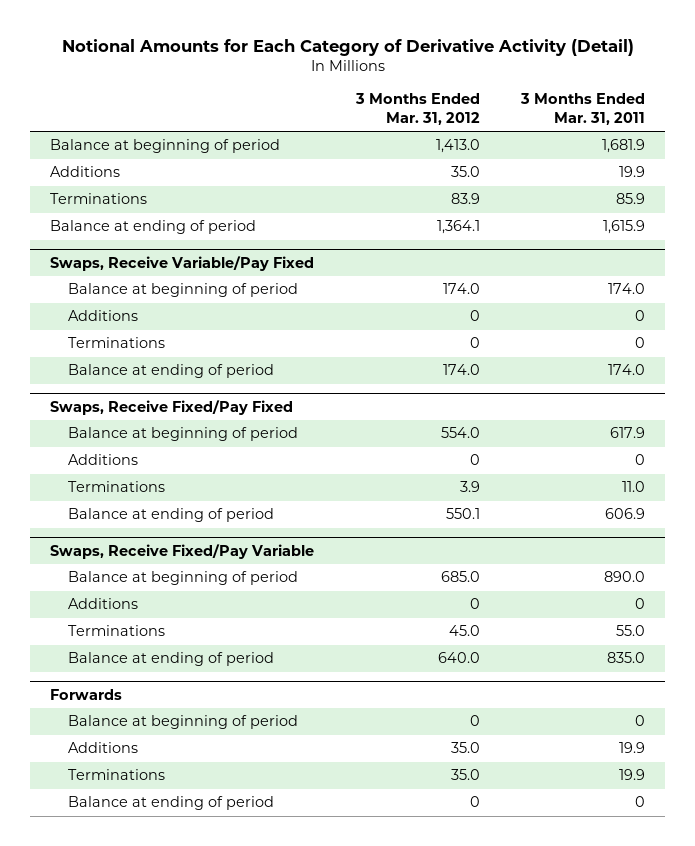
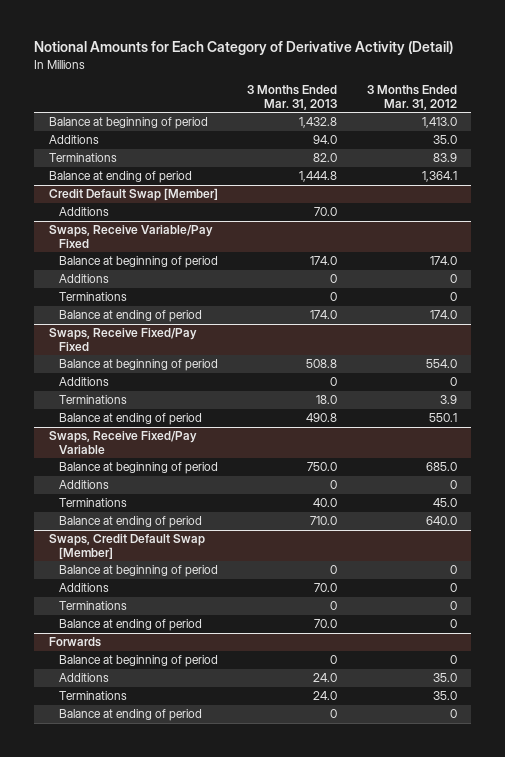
[519,93,645,125] 3 Months Ended Mar. 31, 2011 -> none
none -> [247,84,338,110] 3 Months Ended Mar. 31, 2013
none -> [48,188,218,202] Credit Default Swap [Member]
none -> [58,207,109,217] Additions
none -> [48,534,205,560] Swaps, Credit Default Swap [Member]
none -> [58,565,218,578] Balance at beginning of period
none -> [58,583,109,593] Additions
none -> [58,601,127,611] Terminations
none -> [58,619,202,632] Balance at ending of period

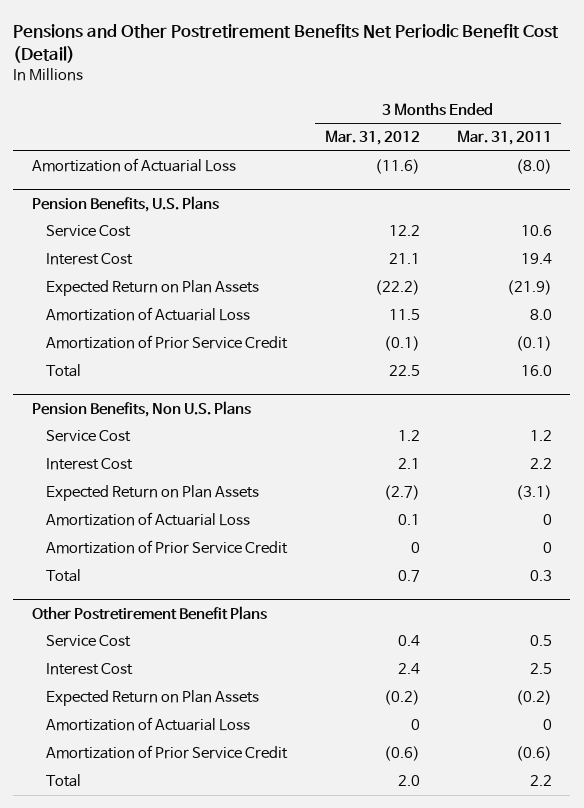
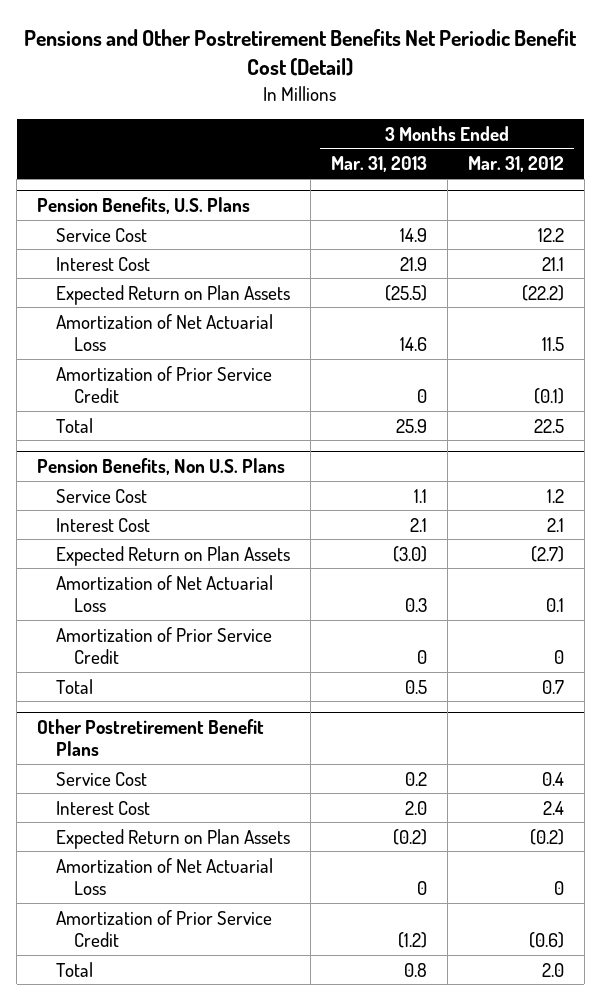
[456,130,552,146] Mar. 31, 2011 -> none
none -> [330,156,427,173] Mar. 31, 2013
[32,158,237,173] Amortization of Actuarial Loss -> none
[46,307,251,322] Amortization of Actuarial Loss -> [55,313,273,352] Amortization of Net Actuarial Loss
[46,512,251,527] Amortization of Actuarial Loss -> [55,574,273,613] Amortization of Net Actuarial Loss
[46,717,251,732] Amortization of Actuarial Loss -> [55,857,273,896] Amortization of Net Actuarial Loss

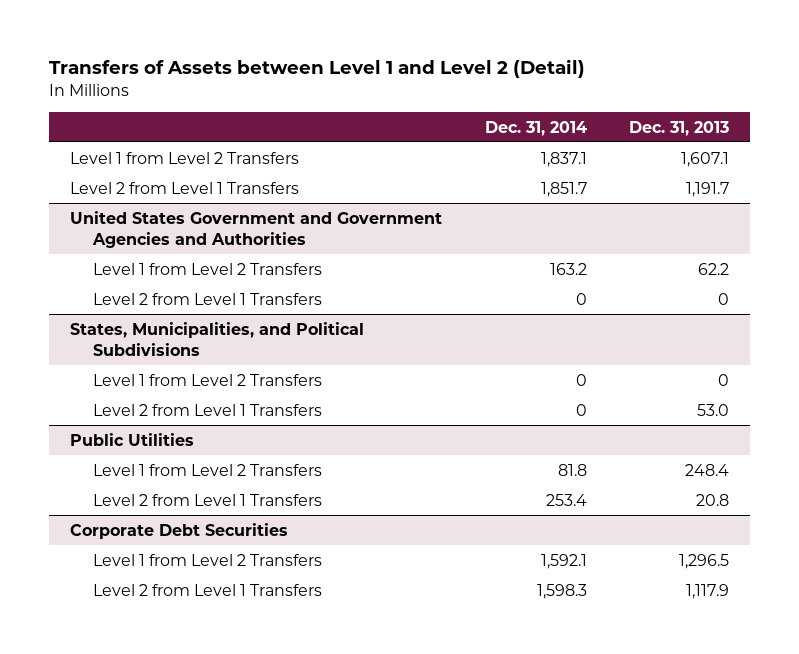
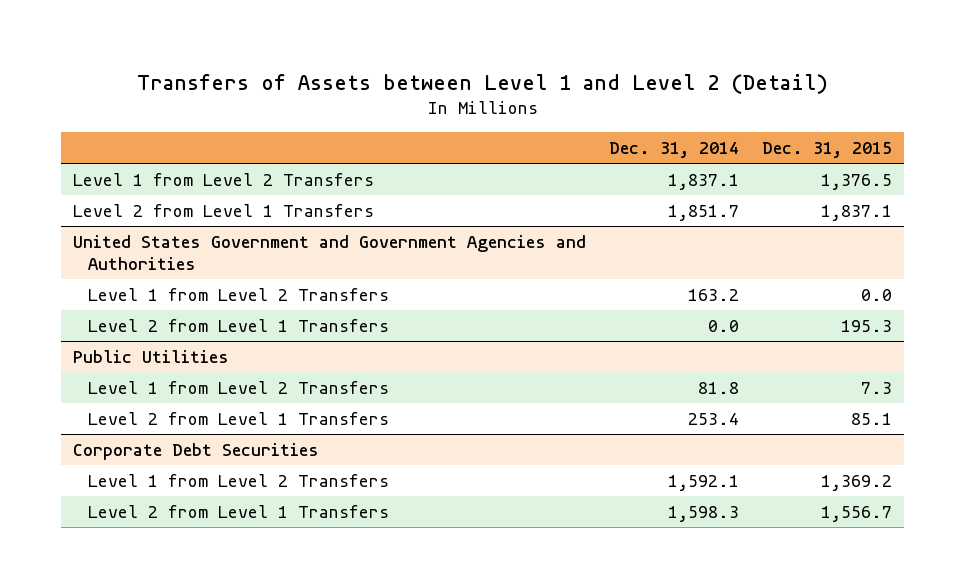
[628,120,729,136] Dec. 31, 2013 -> none
none -> [762,142,893,159] Dec. 31, 2015
[70,321,365,356] States, Municipalities, and Political Subdivisions -> none
[92,373,322,386] Level 1 from Level 2 Transfers -> none
[92,403,322,416] Level 2 from Level 1 Transfers -> none
[575,292,587,305] 0 -> [708,319,740,332] 0.0

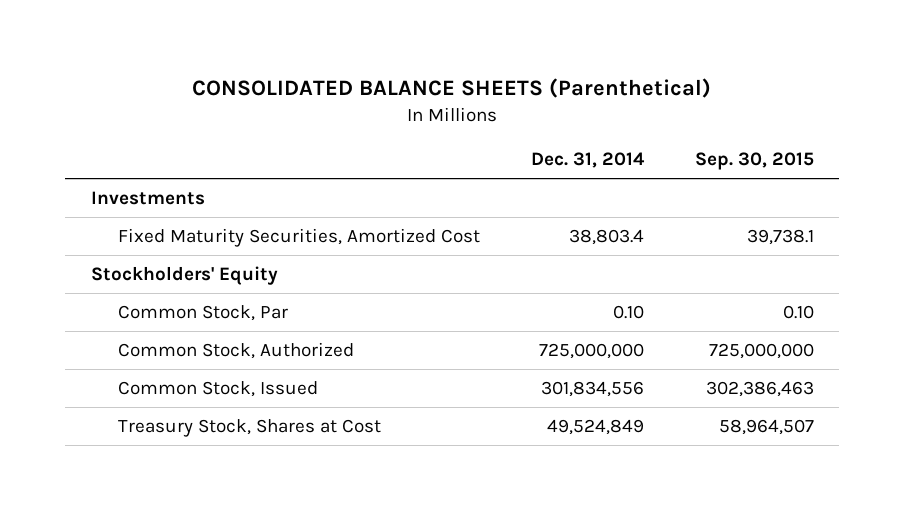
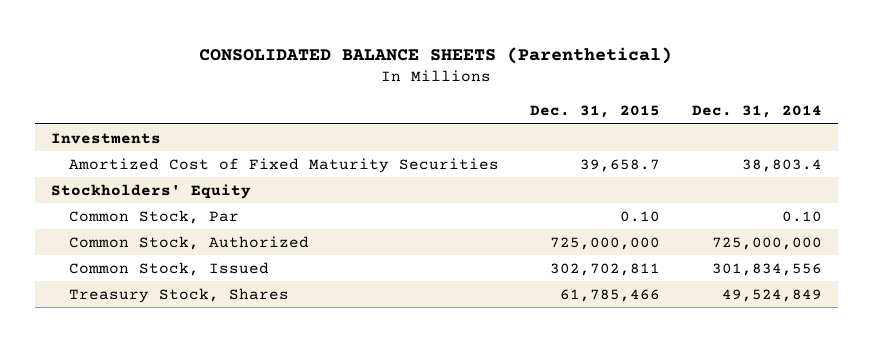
[694,152,814,171] Sep. 30, 2015 -> none
none -> [530,105,661,119] Dec. 31, 2015
[117,228,480,248] Fixed Maturity Securities, Amortized Cost -> [68,157,499,173] Amortized Cost of Fixed Maturity Securities
[117,419,381,438] Treasury Stock, Shares at Cost -> [68,287,289,303] Treasury Stock, Shares

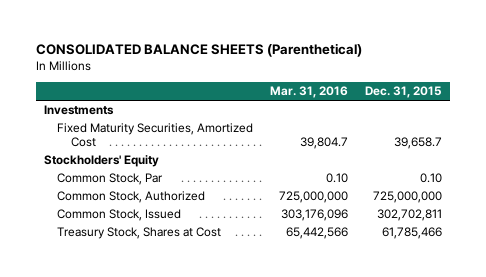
[691,105,822,119] Dec. 31, 2014 -> none
none -> [270,86,349,99] Mar. 31, 2016
[68,157,499,173] Amortized Cost of Fixed Maturity Securities -> [57,123,254,148] Fixed Maturity Securities, Amortized Cost
[68,287,289,303] Treasury Stock, Shares -> [57,227,222,240] Treasury Stock, Shares at Cost

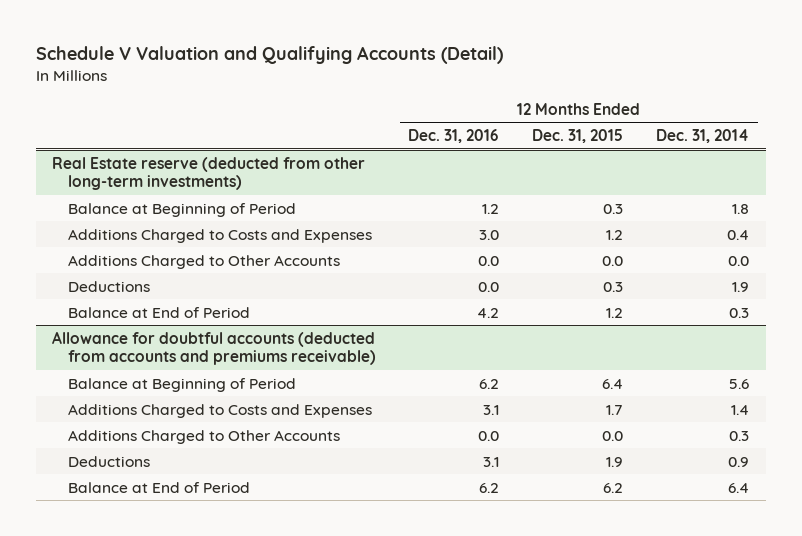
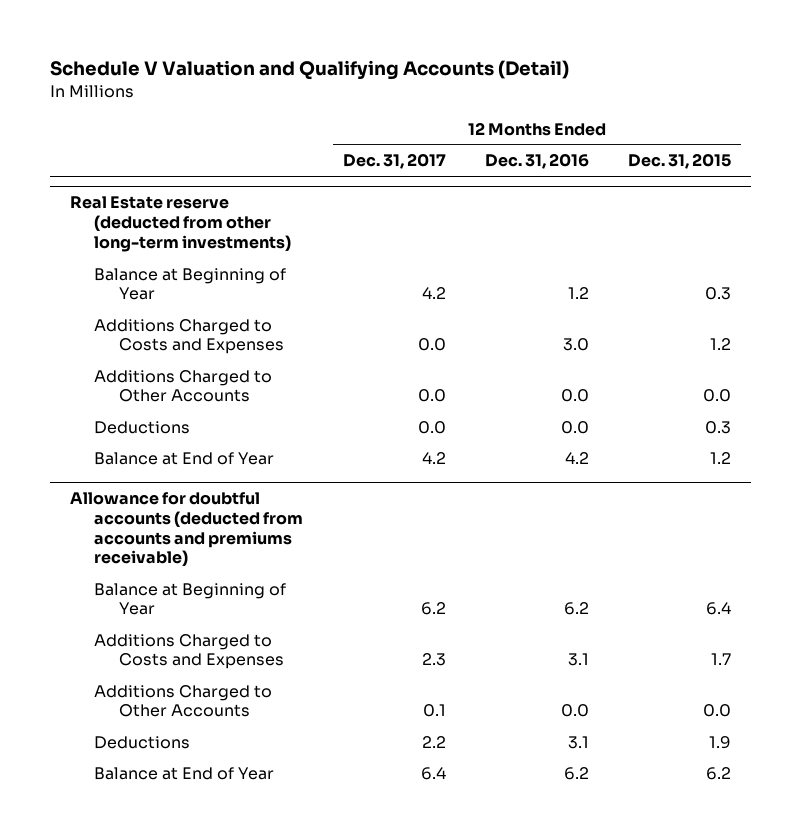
[656,129,750,144] Dec. 31, 2014 -> none
none -> [342,153,446,170] Dec. 31, 2017
[67,202,296,217] Balance at Beginning of Period -> [94,267,287,301] Balance at Beginning of Year
[67,306,250,318] Balance at End of Period -> [94,451,275,465] Balance at End of Year
[67,377,296,392] Balance at Beginning of Period -> [94,582,287,616] Balance at Beginning of Year
[67,481,250,493] Balance at End of Period -> [94,766,275,780] Balance at End of Year

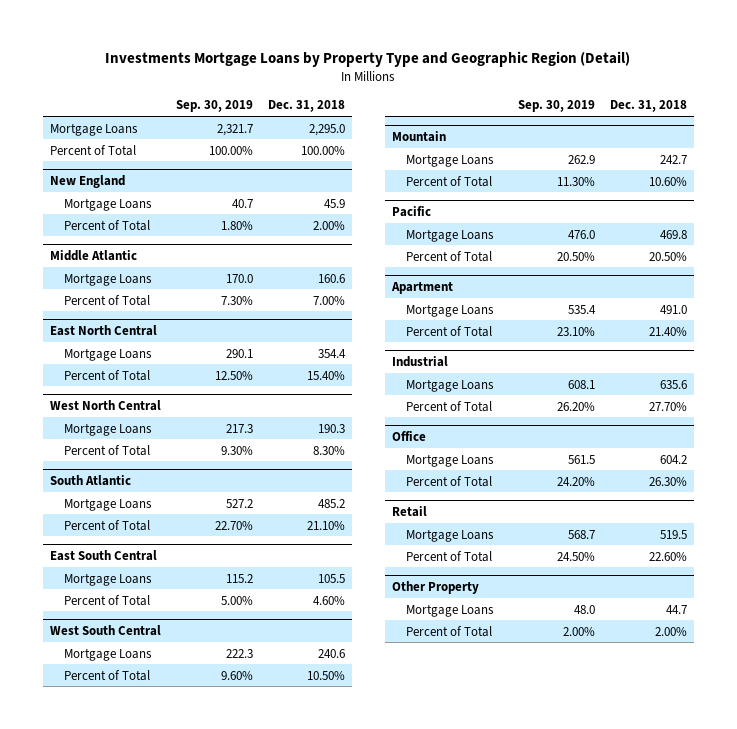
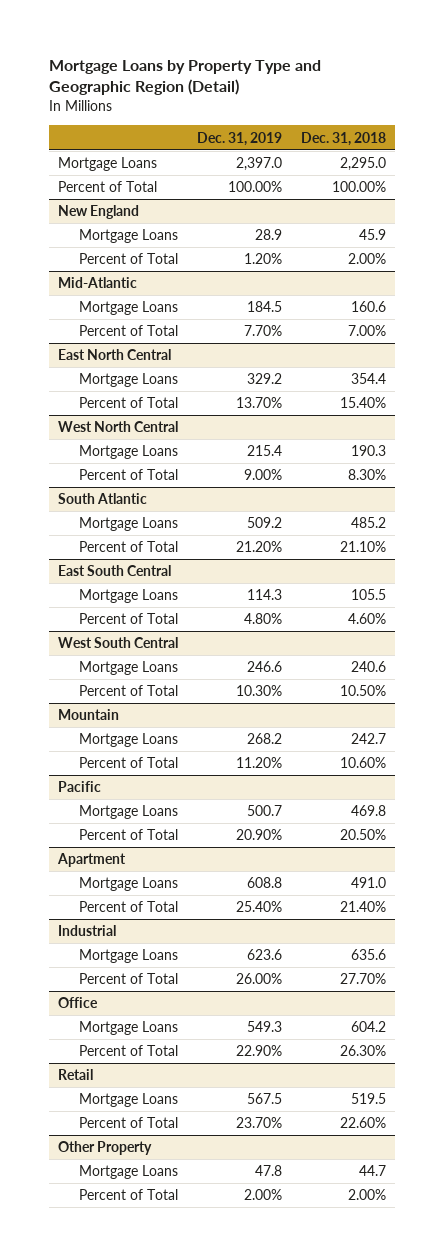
[105,50,631,67] Investments Mortgage Loans by Property Type and Geographic Region (Detail) -> [48,59,321,96] Mortgage Loans by Property Type and Geographic Region (Detail)
[175,100,253,113] Sep. 30, 2019 -> none
none -> [196,131,282,146] Dec. 31, 2019
[49,249,137,261] Middle Atlantic -> [58,277,138,289] Mid-Atlantic

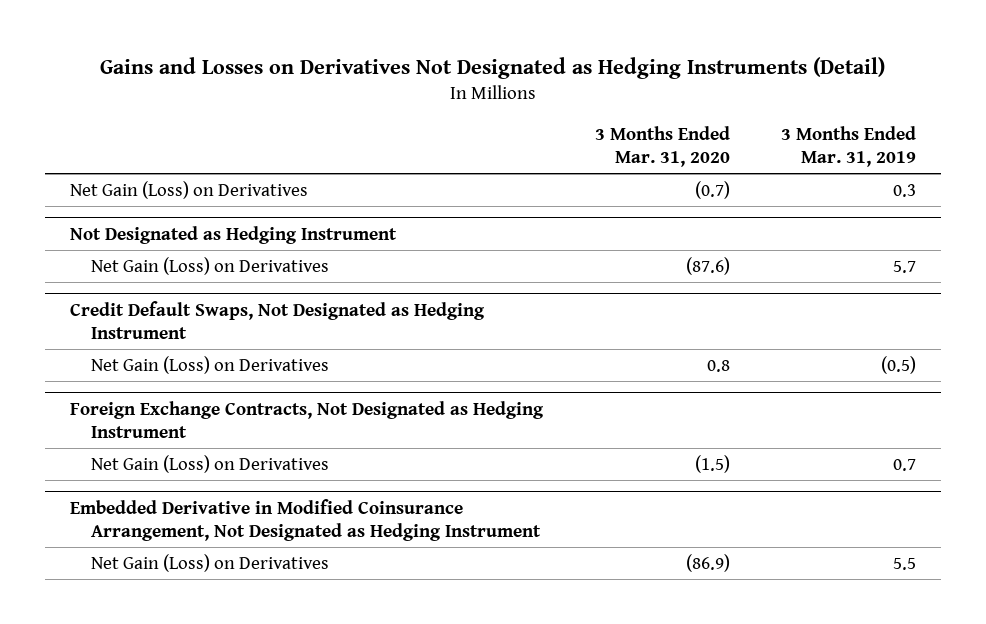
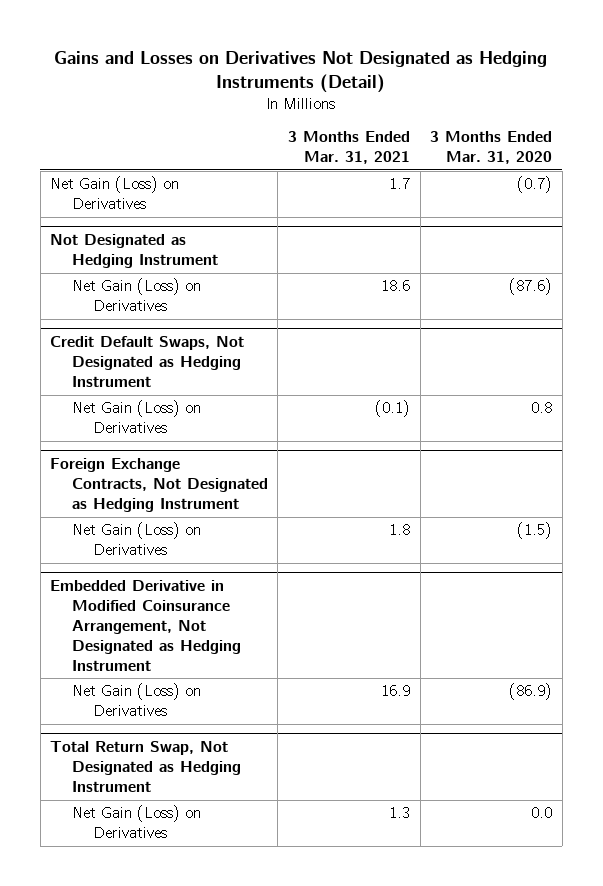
[780,125,916,167] 3 Months Ended Mar. 31, 2019 -> none
none -> [287,131,410,165] 3 Months Ended Mar. 31, 2021
none -> [50,741,241,792] Total Return Swap, Not Designated as Hedging Instrument
none -> [71,805,201,839] Net Gain (Loss) on Derivatives

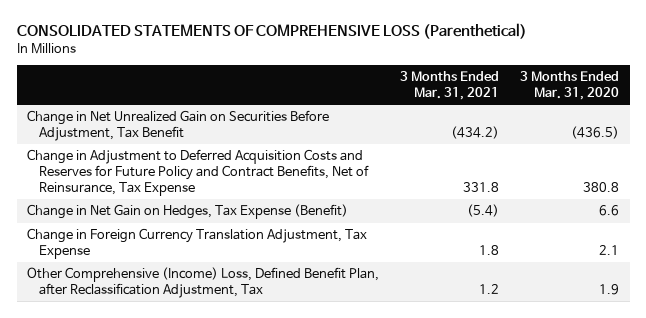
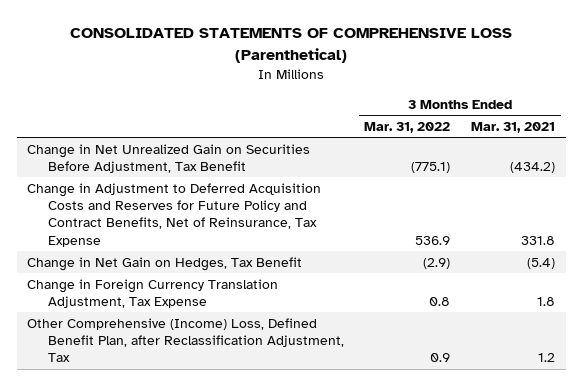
[520,71,620,101] 3 Months Ended Mar. 31, 2020 -> none
none -> [364,122,451,134] Mar. 31, 2022
[27,204,349,220] Change in Net Gain on Hedges, Tax Expense (Benefit) -> [26,256,302,271] Change in Net Gain on Hedges, Tax Benefit

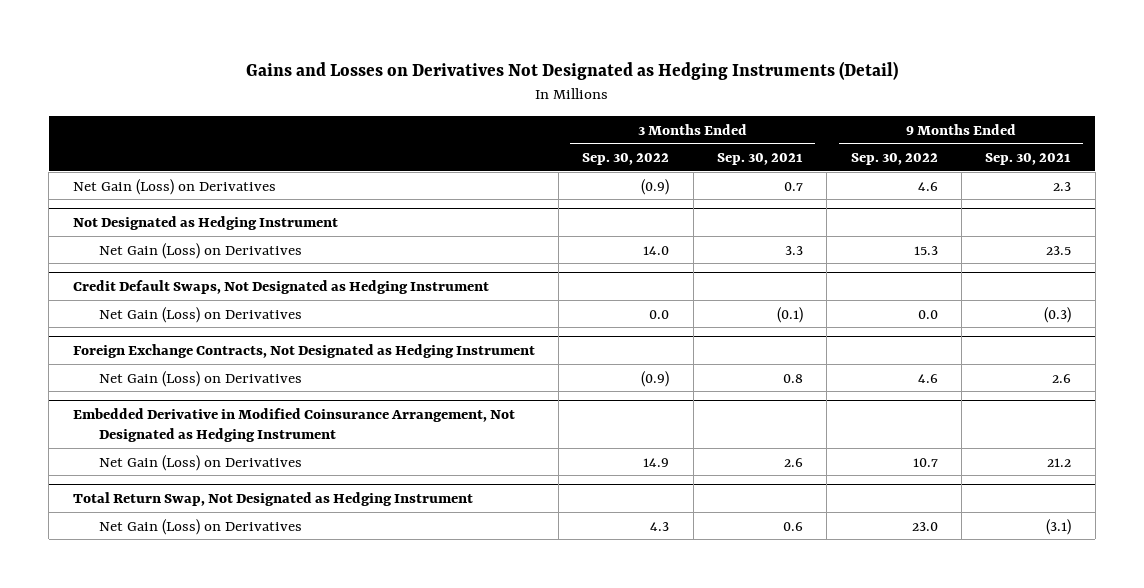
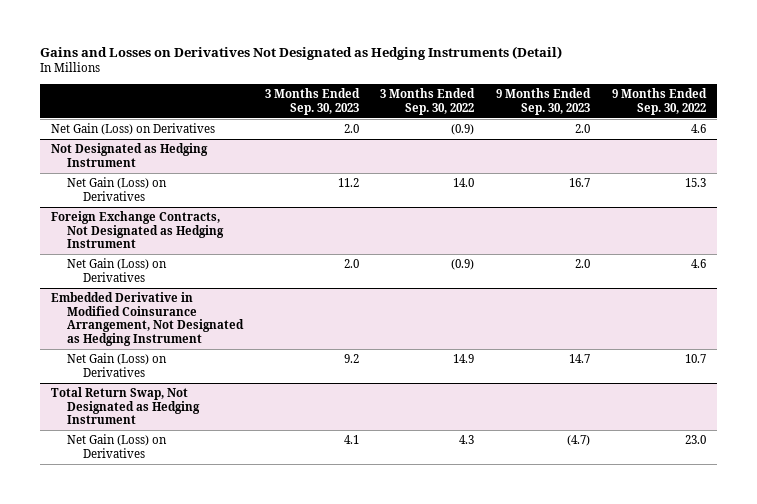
[717,152,804,165] Sep. 30, 2021 -> none
[985,152,1072,165] Sep. 30, 2021 -> none
none -> [264,88,360,115] 3 Months Ended Sep. 30, 2023
none -> [496,88,592,115] 9 Months Ended Sep. 30, 2023
[72,280,489,295] Credit Default Swaps, Not Designated as Hedging Instrument -> none
[98,306,302,323] Net Gain (Loss) on Derivatives -> none

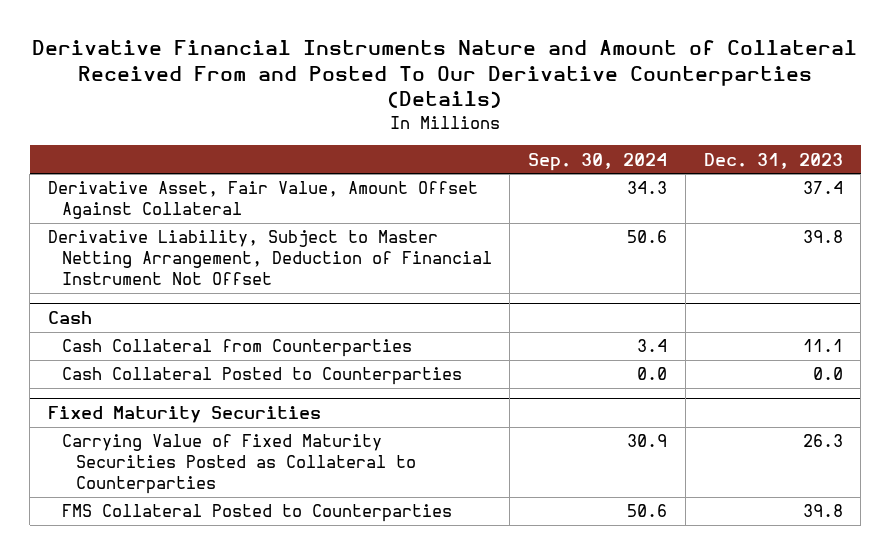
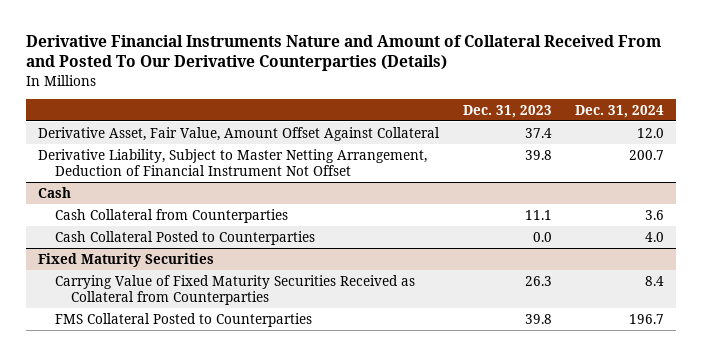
[528,152,668,171] Sep. 30, 2024 -> none
none -> [575,104,665,118] Dec. 31, 2024
[61,434,416,495] Carrying Value of Fixed Maturity Securities Posted as Collateral to Counterparties -> [54,274,415,305] Carrying Value of Fixed Maturity Securities Received as Collateral from Counterparties

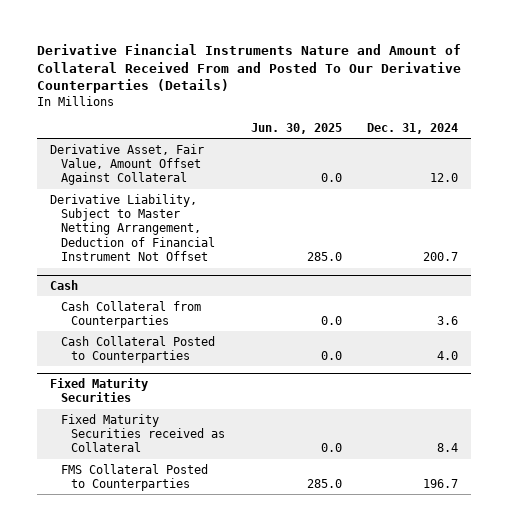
[462,104,552,118] Dec. 31, 2023 -> none
none -> [250,122,342,134] Jun. 30, 2025
[54,274,415,305] Carrying Value of Fixed Maturity Securities Received as Collateral from Counterparties -> [60,413,226,453] Fixed Maturity Securities received as Collateral

